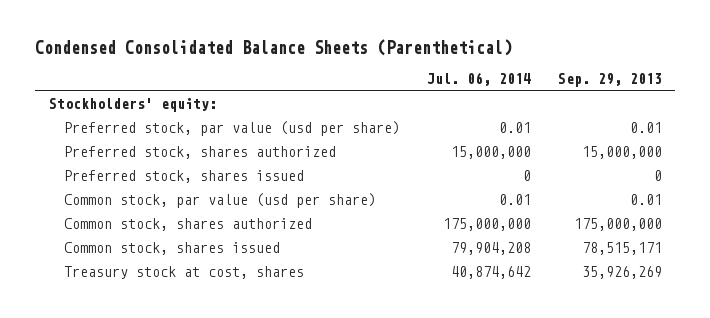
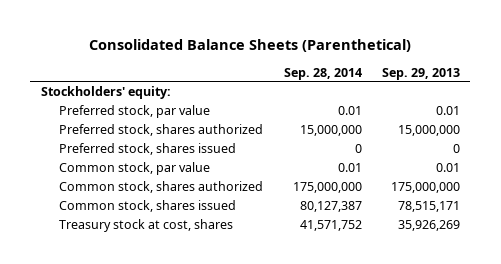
[35,39,513,57] Condensed Consolidated Balance Sheets (Parenthetical) -> [89,38,412,52] Consolidated Balance Sheets (Parenthetical)
[427,71,532,86] Jul. 06, 2014 -> none
none -> [283,67,362,80] Sep. 28, 2014
[64,120,401,136] Preferred stock, par value (usd per share) -> [59,104,211,118] Preferred stock, par value
[64,192,377,208] Common stock, par value (usd per share) -> [59,161,211,175] Common stock, par value

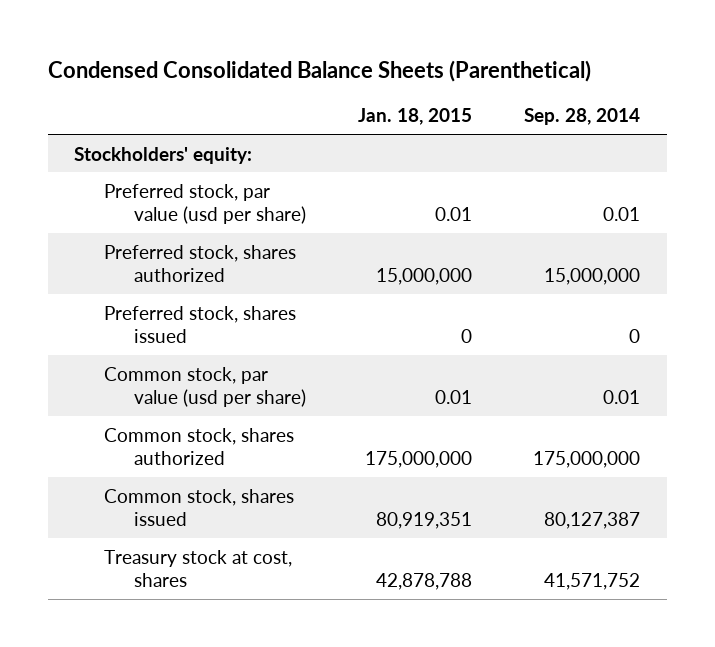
[89,38,412,52] Consolidated Balance Sheets (Parenthetical) -> [47,59,591,82] Condensed Consolidated Balance Sheets (Parenthetical)
[382,67,461,80] Sep. 29, 2013 -> none
none -> [358,108,473,126] Jan. 18, 2015
[59,104,211,118] Preferred stock, par value -> [103,183,306,224] Preferred stock, par value (usd per share)
[59,161,211,175] Common stock, par value -> [103,366,306,407] Common stock, par value (usd per share)

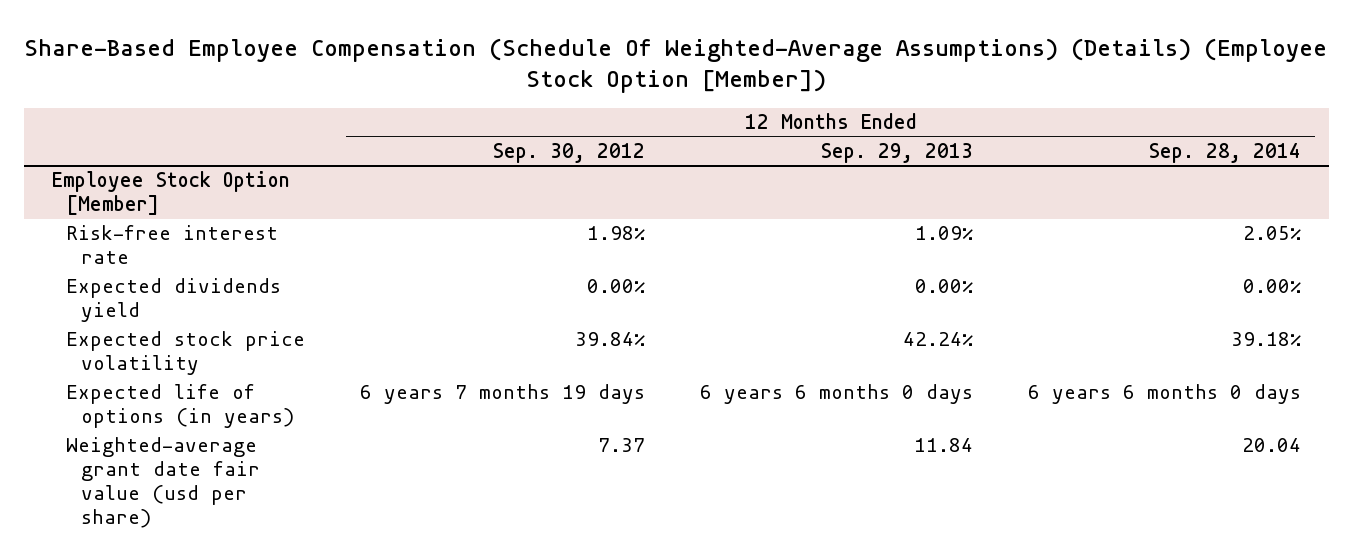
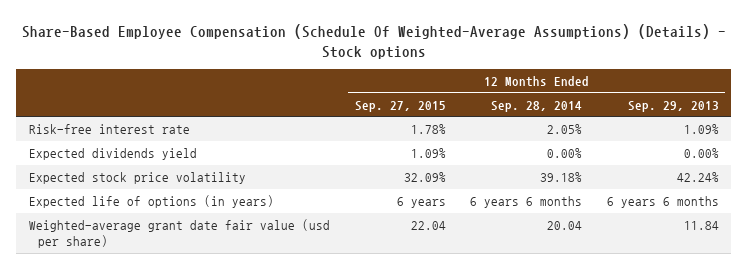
[24,37,1328,94] Share-Based Employee Compensation (Schedule Of Weighted-Average Assumptions) (Details) (Employee Stock Option [Member]) -> [21,24,726,60] Share-Based Employee Compensation (Schedule Of Weighted-Average Assumptions) (Details) - Stock options
[493,142,646,163] Sep. 30, 2012 -> none
none -> [354,100,446,112] Sep. 27, 2015
[51,171,290,216] Employee Stock Option [Member] -> none
[700,384,974,405] 6 years 6 months 0 days -> [607,195,720,208] 6 years 6 months
[1028,384,1302,405] 6 years 6 months 0 days -> [470,195,583,208] 6 years 6 months

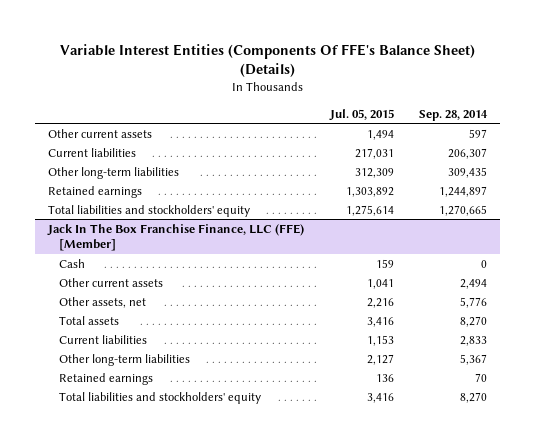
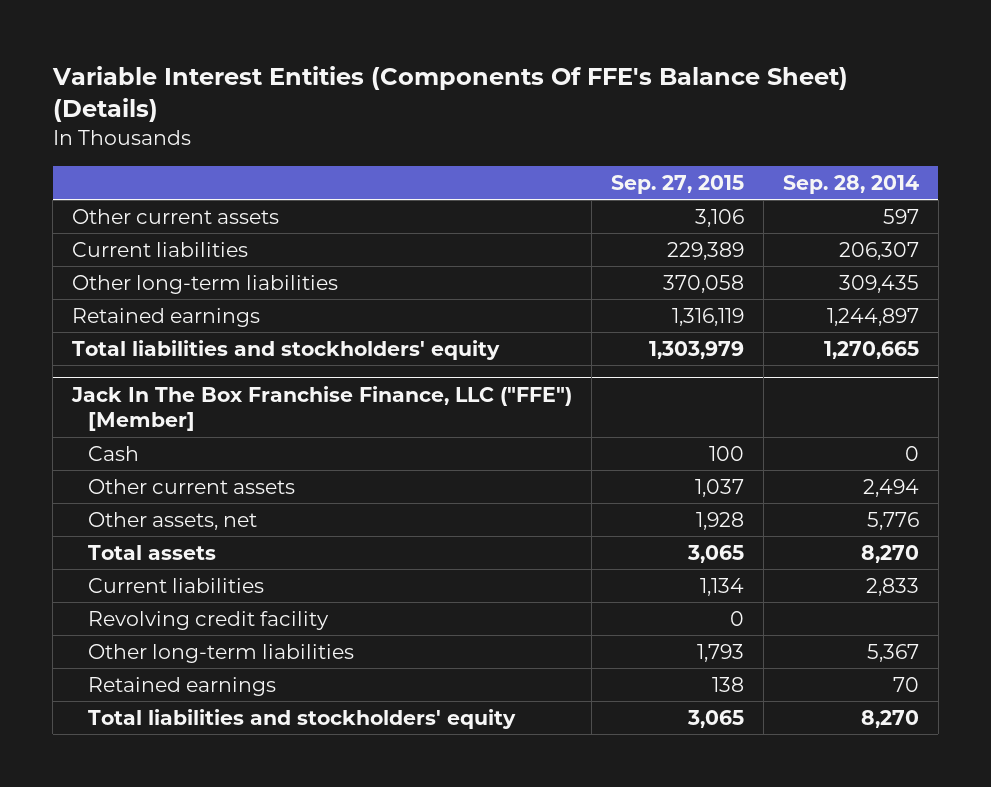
[328,108,394,121] Jul. 05, 2015 -> none
none -> [610,174,744,194] Sep. 27, 2015
[47,223,305,252] Jack In The Box Franchise Finance, LLC (FFE) [Member] -> [71,385,573,432] Jack In The Box Franchise Finance, LLC ("FFE") [Member]
none -> [87,610,329,630] Revolving credit facility

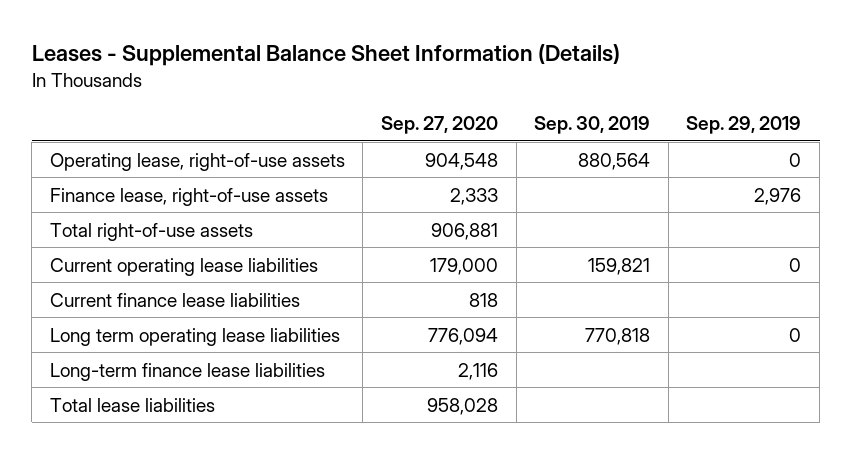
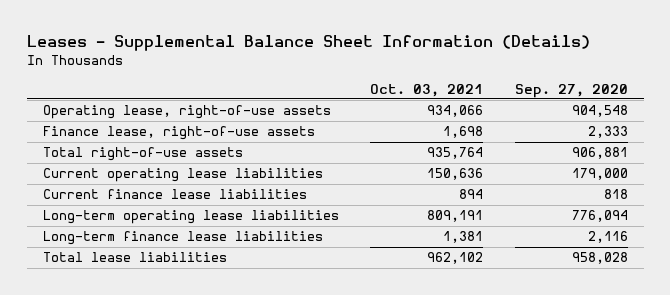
[534,116,651,135] Sep. 30, 2019 -> none
[686,116,802,135] Sep. 29, 2019 -> none
none -> [370,83,484,97] Oct. 03, 2021
[49,327,340,346] Long term operating lease liabilities -> [42,210,339,225] Long-term operating lease liabilities

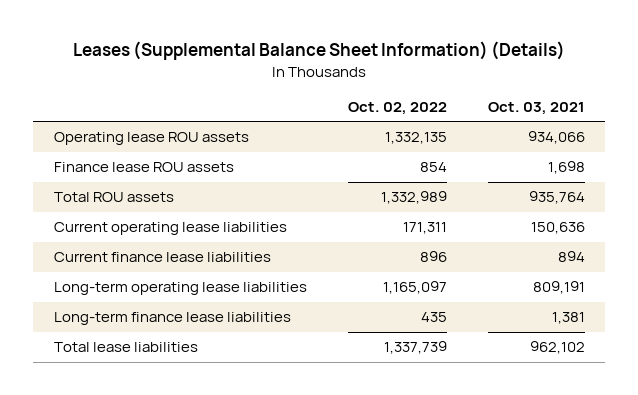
[26,35,590,52] Leases - Supplemental Balance Sheet Information (Details) -> [73,41,566,61] Leases (Supplemental Balance Sheet Information) (Details)
[514,83,628,98] Sep. 27, 2020 -> none
none -> [347,101,447,115] Oct. 02, 2022
[42,105,331,120] Operating lease, right-of-use assets -> [53,132,249,146] Operating lease ROU assets
[42,126,315,141] Finance lease, right-of-use assets -> [53,162,234,173] Finance lease ROU assets
[42,147,243,162] Total right-of-use assets -> [53,192,174,203] Total ROU assets

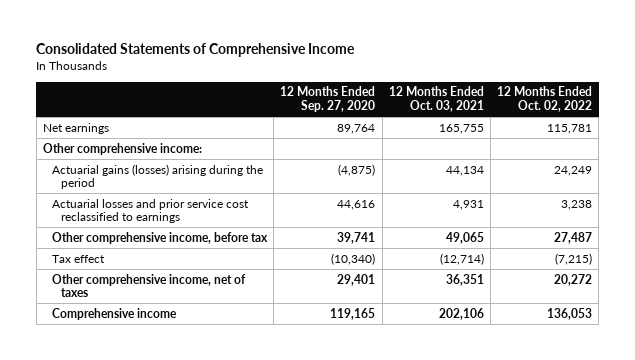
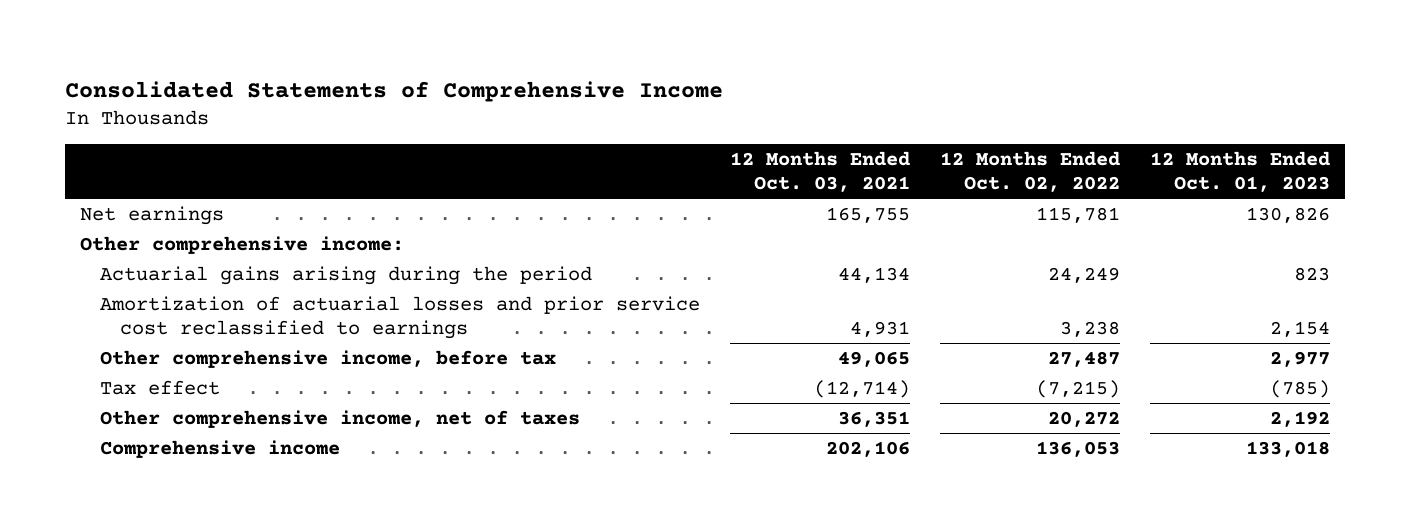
[280,86,376,112] 12 Months Ended Sep. 27, 2020 -> none
none -> [1149,151,1330,192] 12 Months Ended Oct. 01, 2023
[52,163,264,190] Actuarial gains (losses) arising during the period -> [100,265,593,285] Actuarial gains arising during the period
[52,198,250,224] Actuarial losses and prior service cost reclassified to earnings -> [100,295,701,339] Amortization of actuarial losses and prior service cost reclassified to earnings

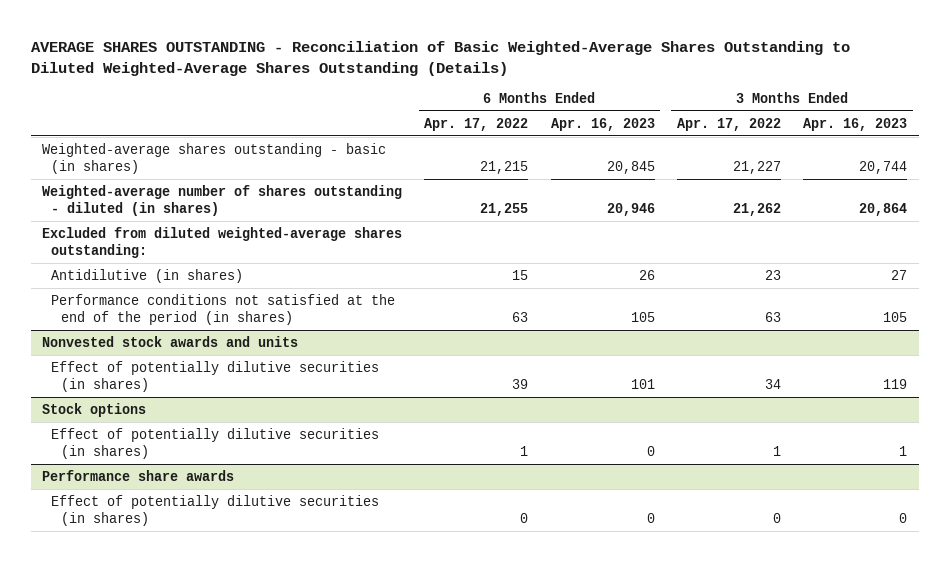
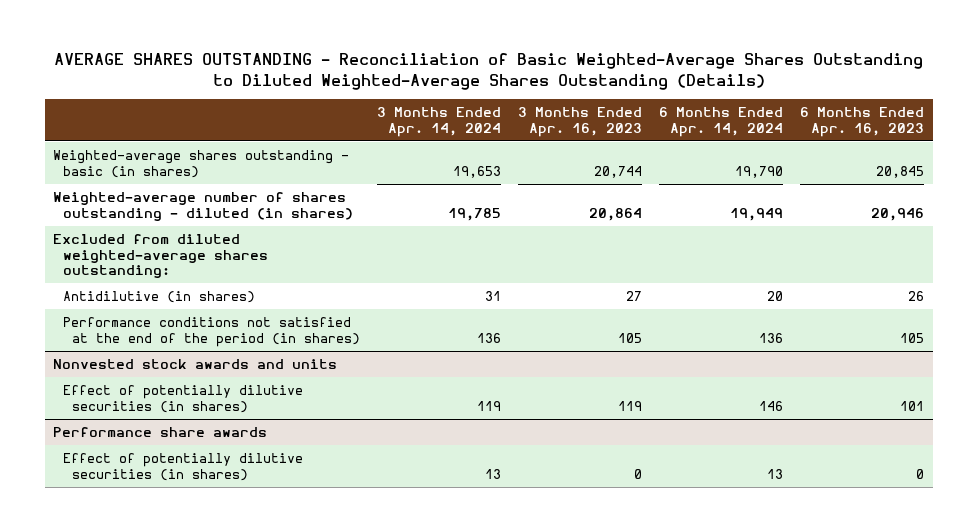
[424,117,529,131] Apr. 17, 2022 -> none
[676,117,781,131] Apr. 17, 2022 -> none
none -> [377,107,502,137] 3 Months Ended Apr. 14, 2024
none -> [659,107,784,137] 6 Months Ended Apr. 14, 2024
[41,402,146,417] Stock options -> none
[51,427,380,460] Effect of potentially dilutive securities (in shares) -> none

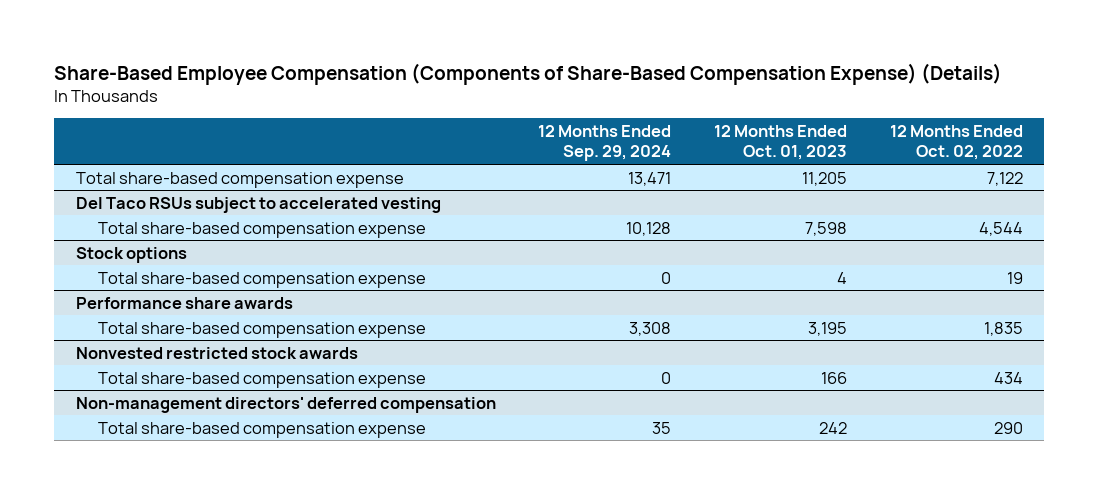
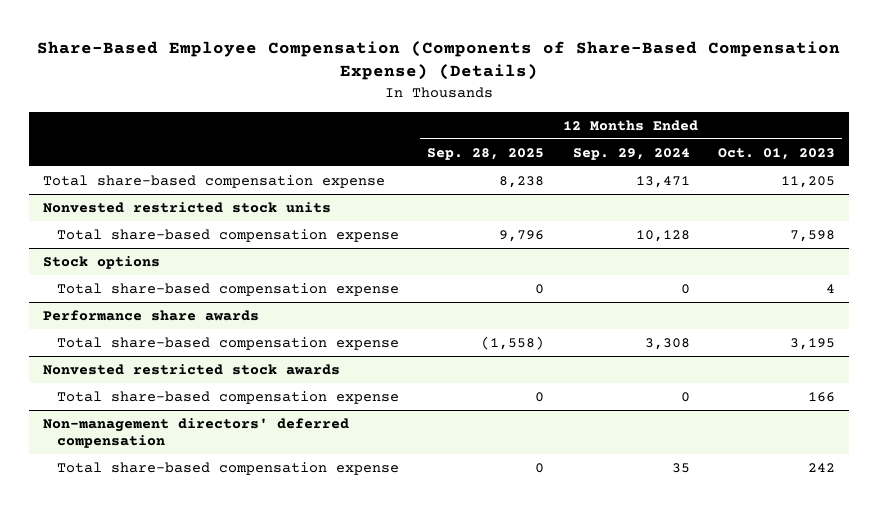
[889,125,1023,161] 12 Months Ended Oct. 02, 2022 -> none
none -> [427,147,545,160] Sep. 28, 2025
[75,196,441,213] Del Taco RSUs subject to accelerated vesting -> [43,201,332,213] Nonvested restricted stock units

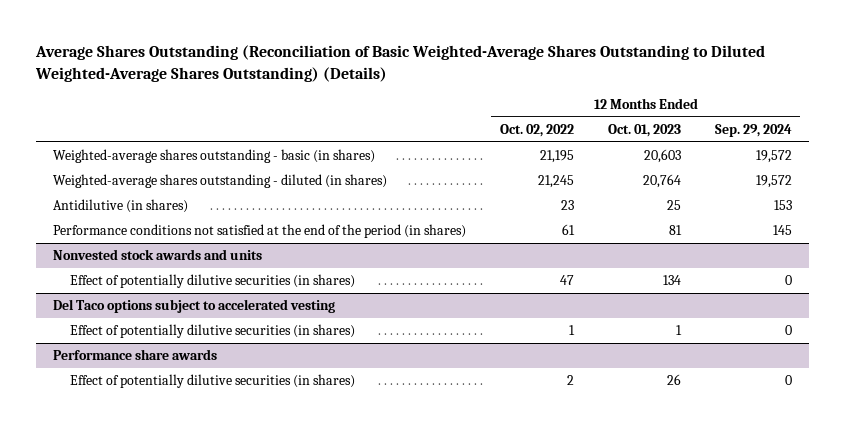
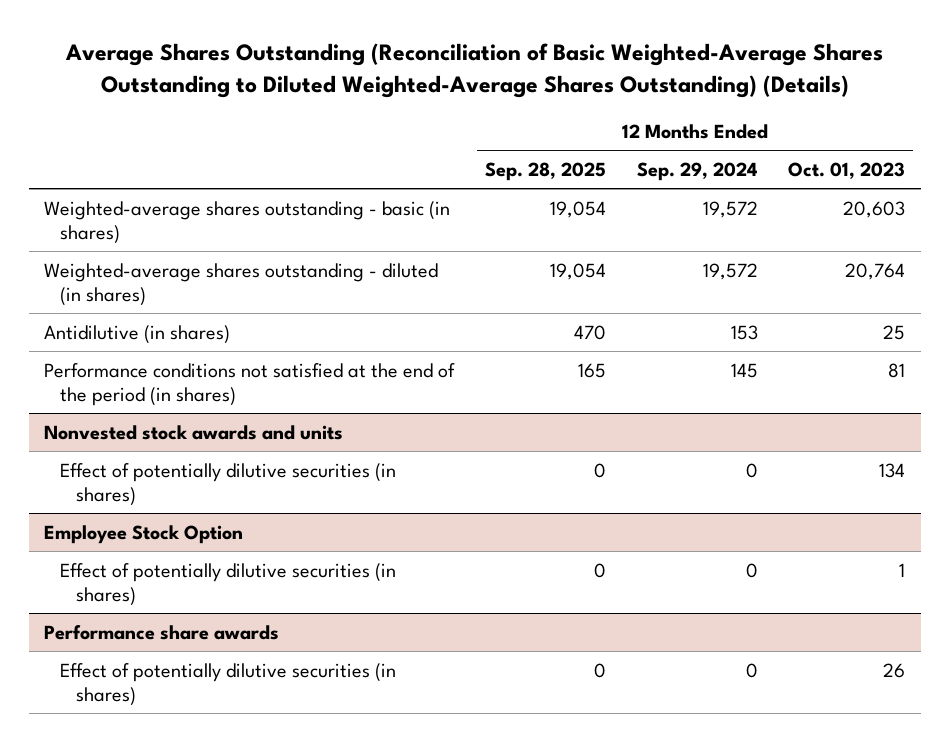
[499,123,574,137] Oct. 02, 2022 -> none
none -> [485,161,607,181] Sep. 28, 2025
[52,298,335,313] Del Taco options subject to accelerated vesting -> [44,524,244,544] Employee Stock Option

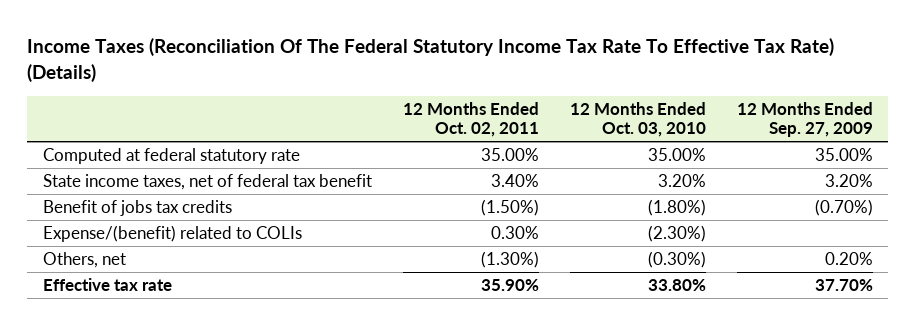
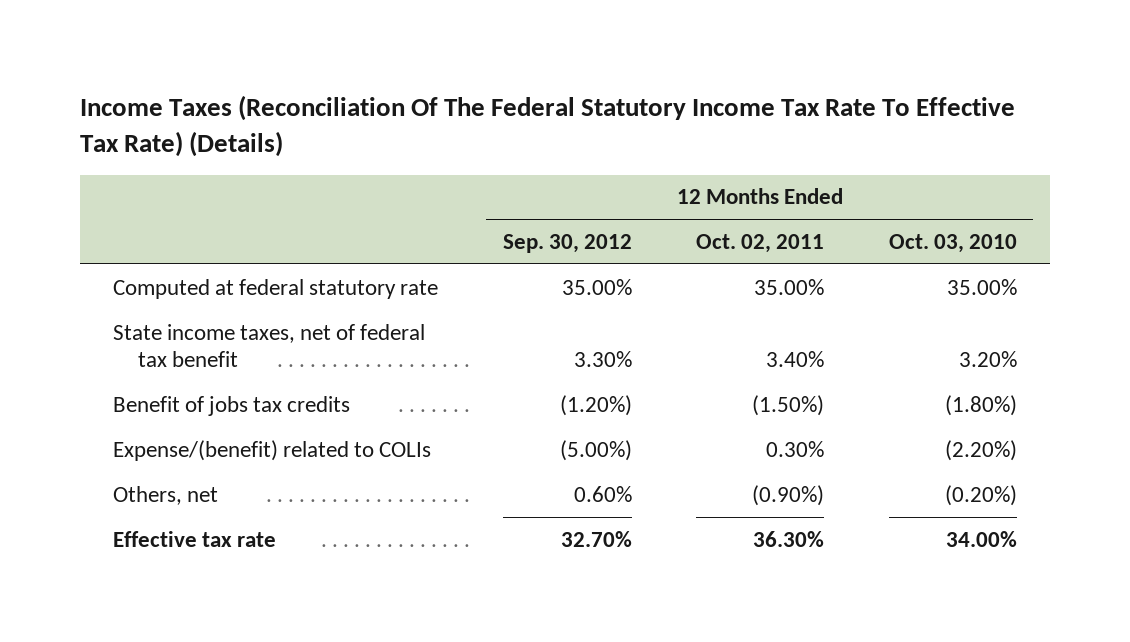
[736,102,873,138] 12 Months Ended Sep. 27, 2009 -> none
none -> [502,234,632,254] Sep. 30, 2012
[647,225,706,243] (2.30%) -> [945,439,1018,461] (2.20%)
[480,251,539,269] (1.30%) -> [752,484,825,506] (0.90%)
[647,251,706,269] (0.30%) -> [945,484,1018,506] (0.20%)
[480,279,539,292] 35.90% -> [753,530,825,547] 36.30%
[647,279,706,292] 33.80% -> [946,530,1018,547] 34.00%

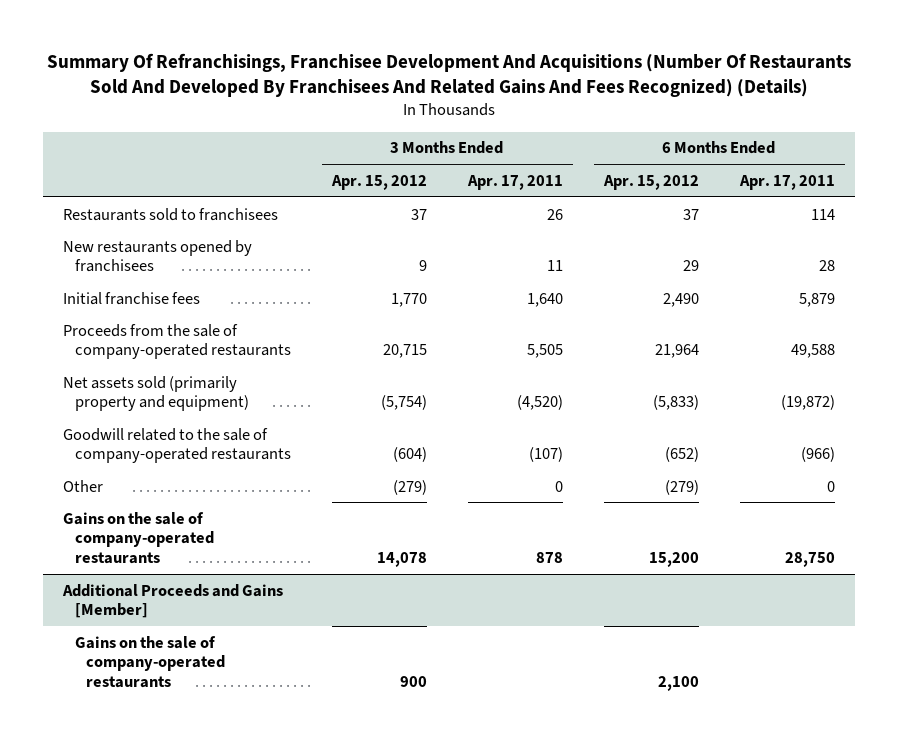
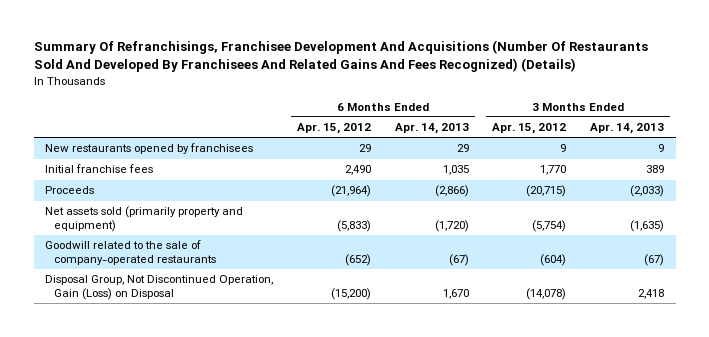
[466,174,563,190] Apr. 17, 2011 -> none
[738,174,835,190] Apr. 17, 2011 -> none
none -> [394,123,469,135] Apr. 14, 2013
none -> [589,123,664,135] Apr. 14, 2013
[63,207,279,221] Restaurants sold to franchisees -> none
[63,323,291,360] Proceeds from the sale of company-operated restaurants -> none
none -> [45,186,95,195] Proceeds
[63,479,104,492] Other -> none
[63,511,214,564] Gains on the sale of company-operated restaurants -> none
[62,583,284,619] Additional Proceeds and Gains [Member] -> none
[74,635,226,688] Gains on the sale of company-operated restaurants -> none
none -> [45,275,274,300] Disposal Group, Not Discontinued Operation, Gain (Loss) on Disposal

